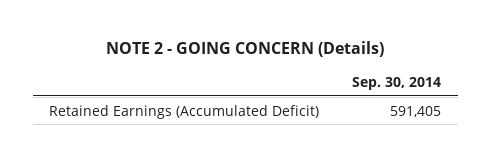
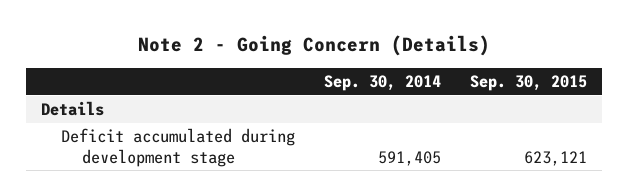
[106,41,385,58] NOTE 2 - GOING CONCERN (Details) -> [138,35,491,57] Note 2 - Going Concern (Details)
none -> [470,74,588,91] Sep. 30, 2015
none -> [40,101,104,117] Details
[49,104,320,119] Retained Earnings (Accumulated Deficit) -> [61,128,296,167] Deficit accumulated during development stage

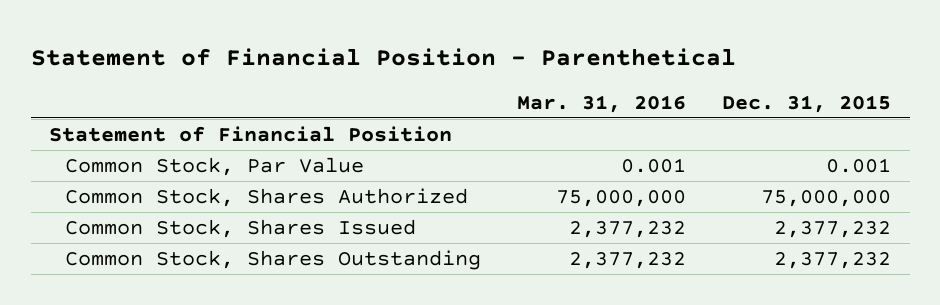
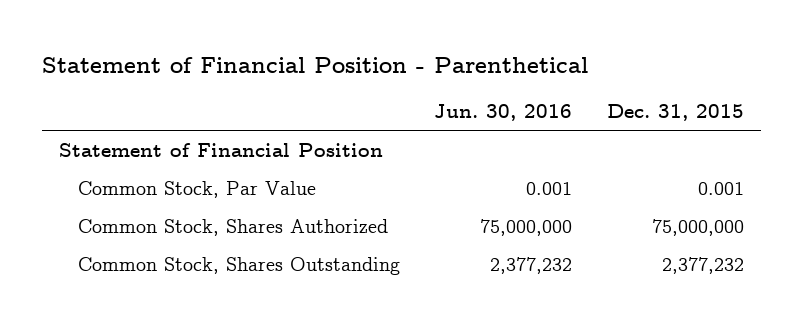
[516,94,686,113] Mar. 31, 2016 -> none
none -> [434,104,573,122] Jun. 30, 2016
[64,219,416,239] Common Stock, Shares Issued -> none

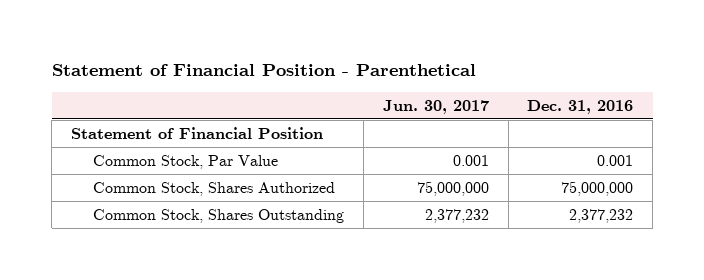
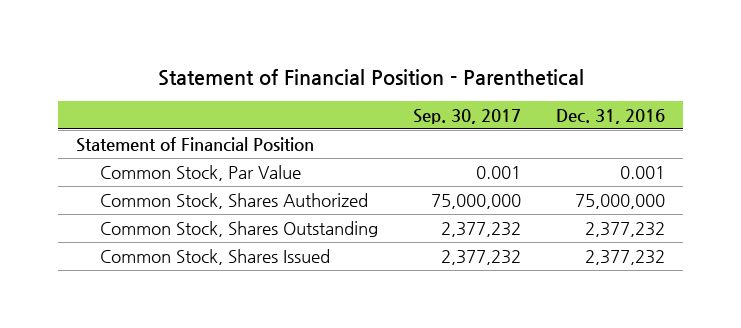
[382,99,489,114] Jun. 30, 2017 -> none
none -> [412,108,521,124] Sep. 30, 2017
none -> [99,248,330,265] Common Stock, Shares Issued

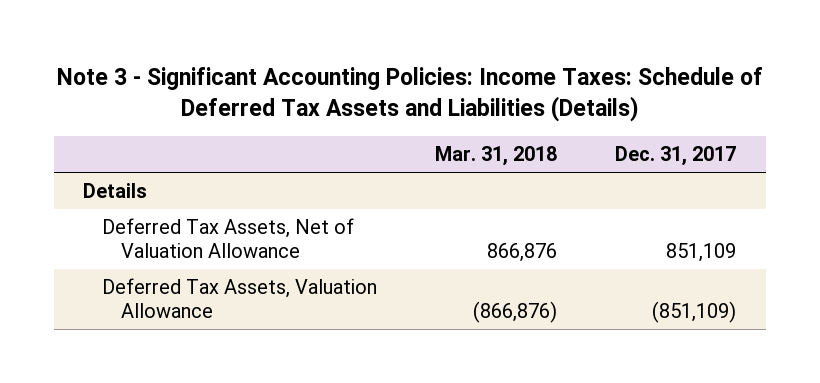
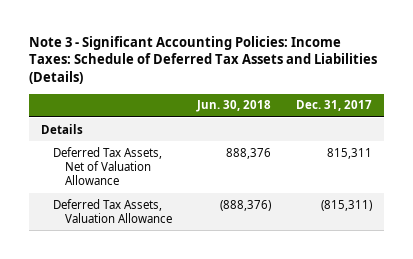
[435,145,558,166] Mar. 31, 2018 -> none
none -> [195,100,271,113] Jun. 30, 2018
[666,243,737,263] 851,109 -> [326,147,372,159] 815,311
[652,301,737,324] (851,109) -> [320,199,372,211] (815,311)

